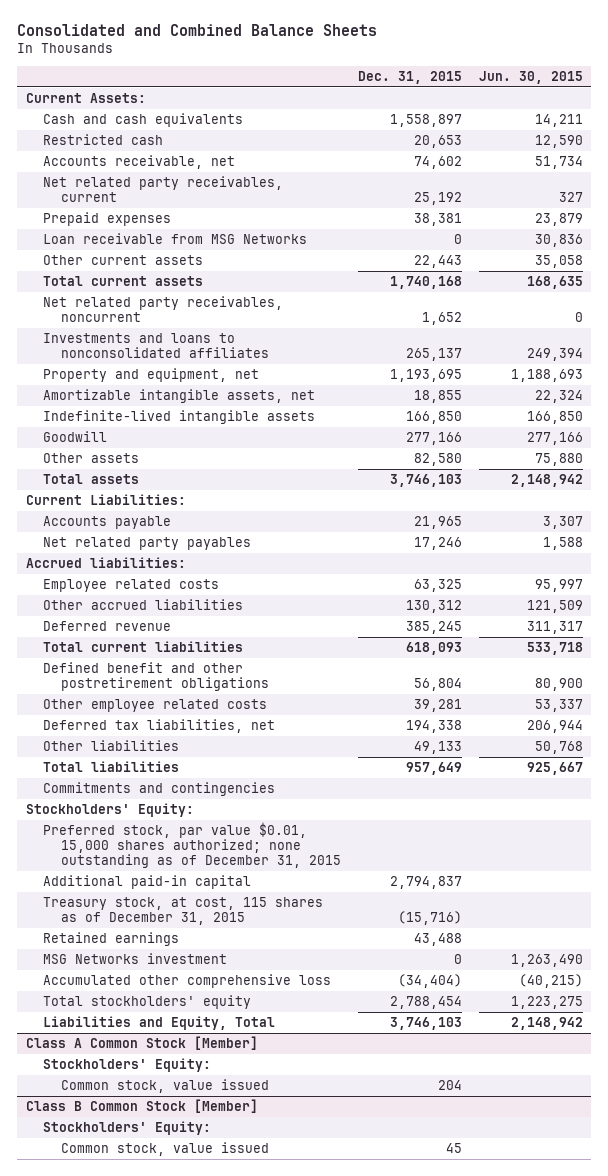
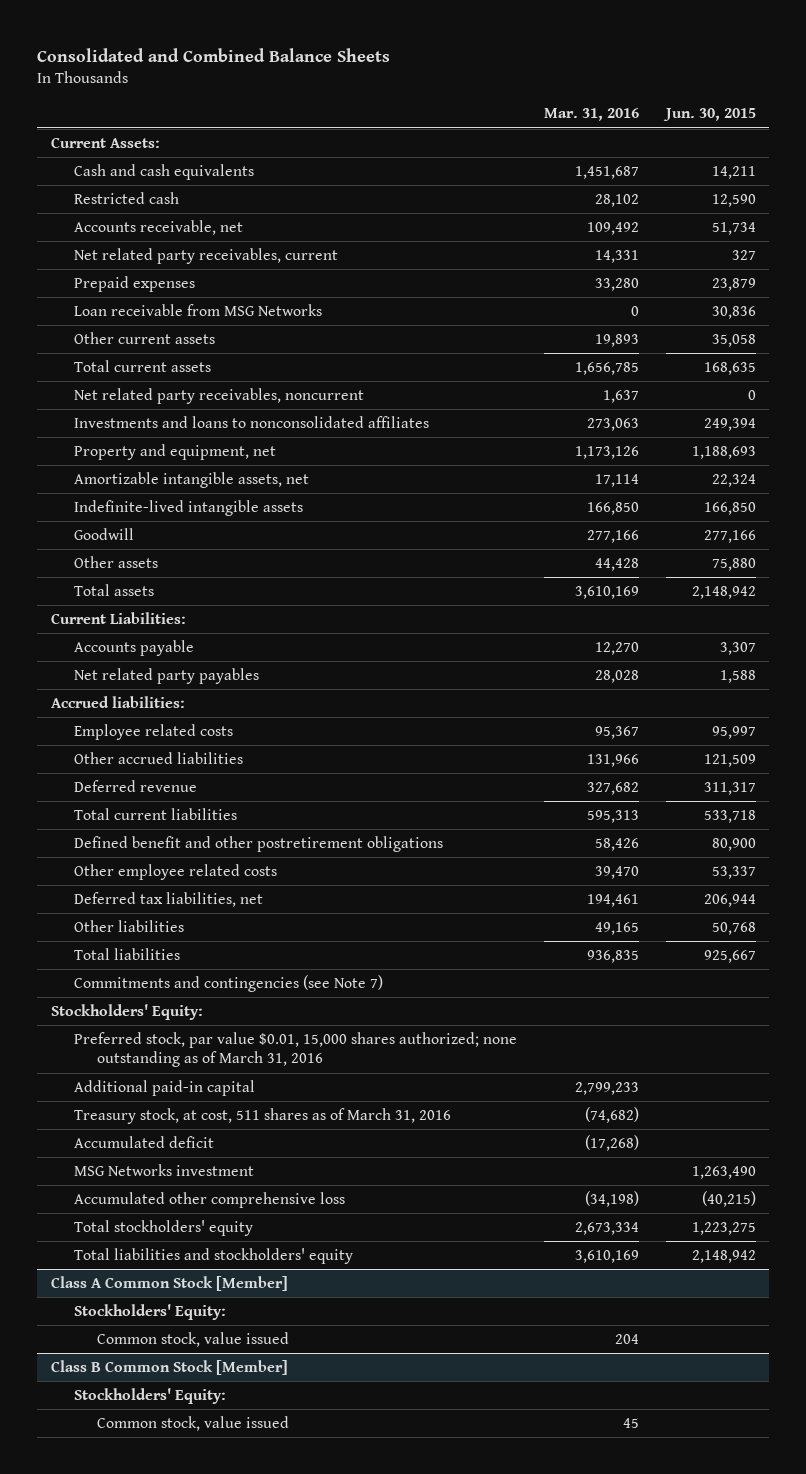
[357,70,462,84] Dec. 31, 2015 -> none
none -> [543,108,639,122] Mar. 31, 2016
[43,782,276,797] Commitments and contingencies -> [73,975,383,993] Commitments and contingencies (see Note 7)
[43,822,341,868] Preferred stock, par value $0.01, 15,000 shares authorized; none outstanding as of December 31, 2015 -> [73,1032,517,1068] Preferred stock, par value $0.01, 15,000 shares authorized; none outstanding as of March 31, 2016
[43,897,324,926] Treasury stock, at cost, 115 shares as of December 31, 2015 -> [73,1108,451,1125] Treasury stock, at cost, 511 shares as of March 31, 2016
[43,932,180,947] Retained earnings -> [73,1136,214,1149] Accumulated deficit
[43,1016,276,1031] Liabilities and Equity, Total -> [73,1248,353,1265] Total liabilities and stockholders' equity

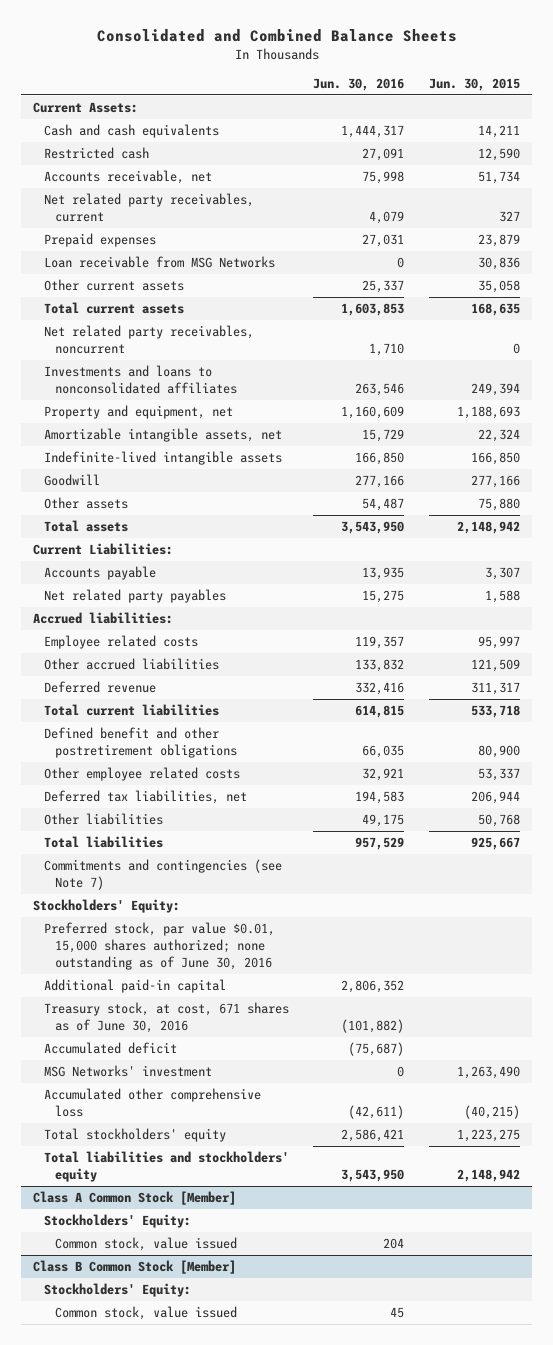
[543,108,639,122] Mar. 31, 2016 -> none
none -> [313,77,405,91] Jun. 30, 2016
[73,1032,517,1068] Preferred stock, par value $0.01, 15,000 shares authorized; none outstanding as of March 31, 2016 -> [44,922,276,970] Preferred stock, par value $0.01, 15,000 shares authorized; none outstanding as of June 30, 2016
[73,1108,451,1125] Treasury stock, at cost, 511 shares as of March 31, 2016 -> [44,1002,290,1033] Treasury stock, at cost, 671 shares as of June 30, 2016
[73,1164,254,1177] MSG Networks investment -> [44,1065,213,1078] MSG Networks' investment

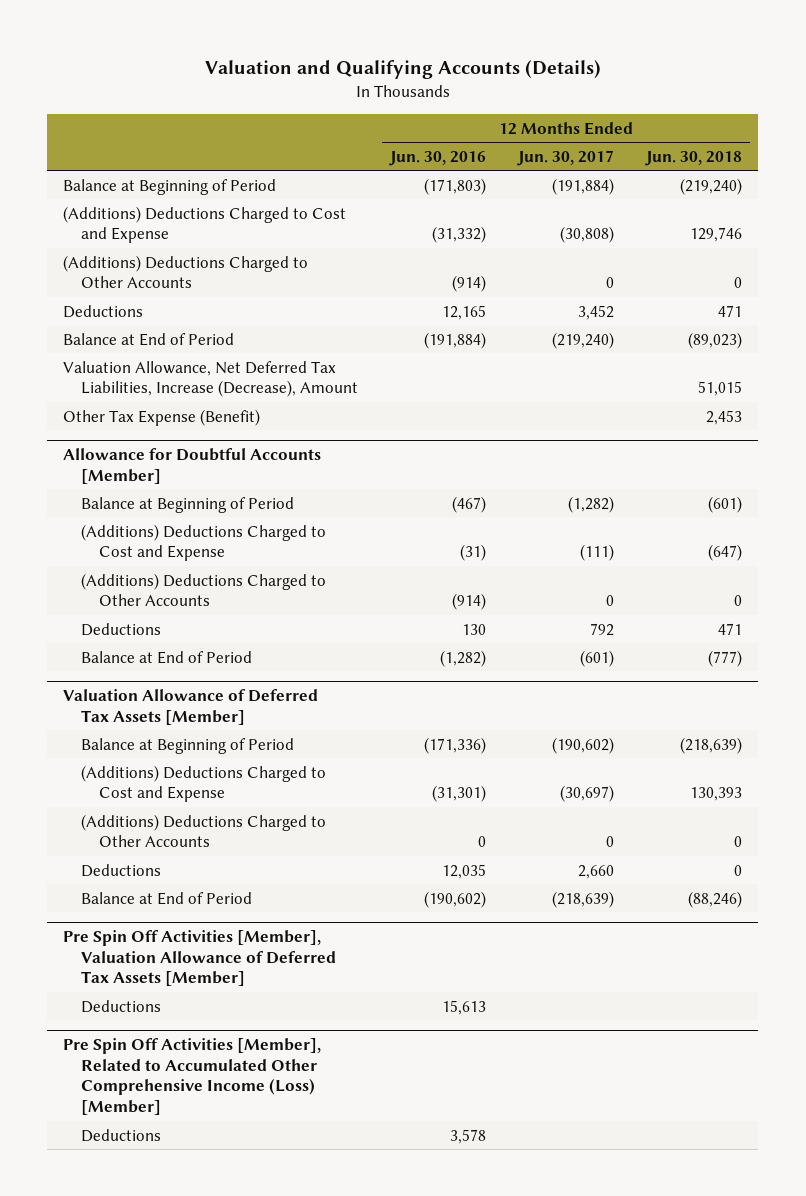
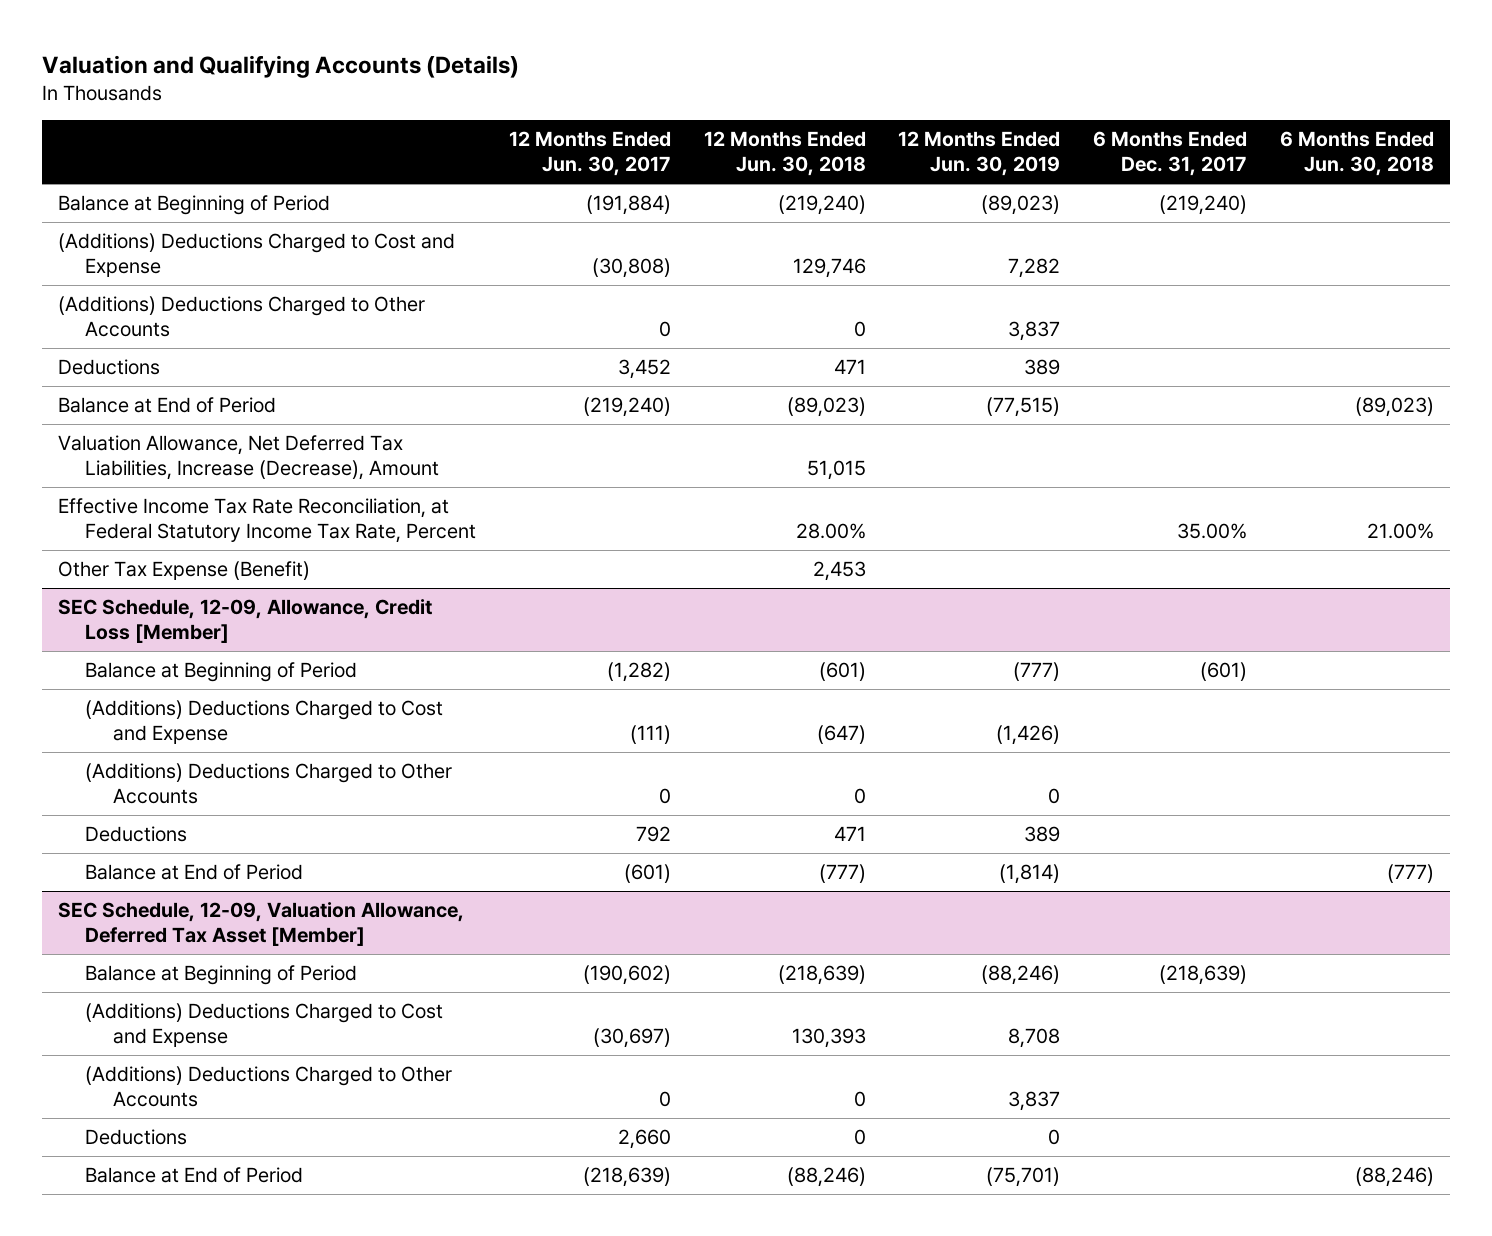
[389,150,487,166] Jun. 30, 2016 -> none
none -> [898,131,1061,177] 12 Months Ended Jun. 30, 2019
none -> [1092,131,1247,177] 6 Months Ended Dec. 31, 2017
none -> [1279,131,1434,177] 6 Months Ended Jun. 30, 2018
none -> [58,498,477,544] Effective Income Tax Rate Reconciliation, at Federal Statutory Income Tax Rate, Percent
[63,448,322,484] Allowance for Doubtful Accounts [Member] -> none
none -> [58,599,433,644] SEC Schedule, 12-09, Allowance, Credit Loss [Member]
[63,689,319,725] Valuation Allowance of Deferred Tax Assets [Member] -> [58,902,465,947] SEC Schedule, 12-09, Valuation Allowance, Deferred Tax Asset [Member]
[63,930,337,987] Pre Spin Off Activities [Member], Valuation Allowance of Deferred Tax Assets [Member] -> none
[81,999,162,1013] Deductions -> none
[63,1038,322,1116] Pre Spin Off Activities [Member], Related to Accumulated Other Comprehensive Income (Loss) [Member] -> none
[81,1128,162,1142] Deductions -> none

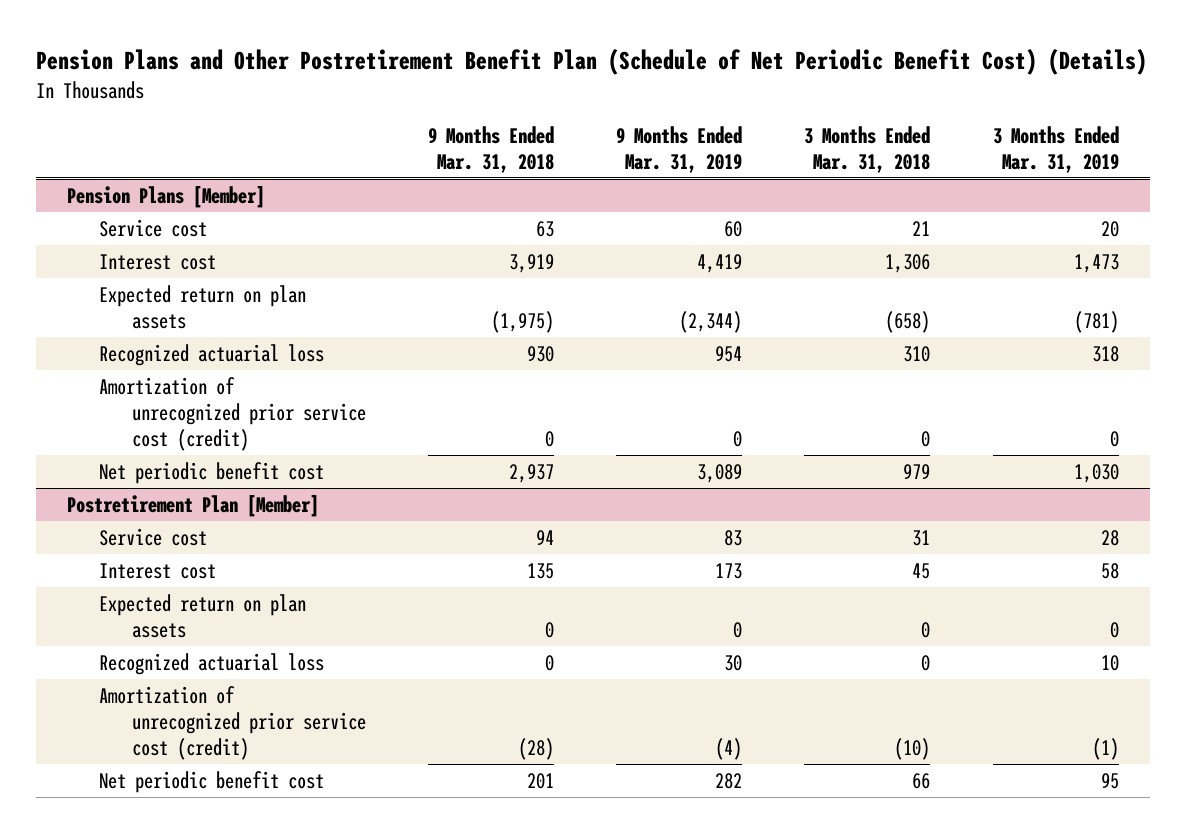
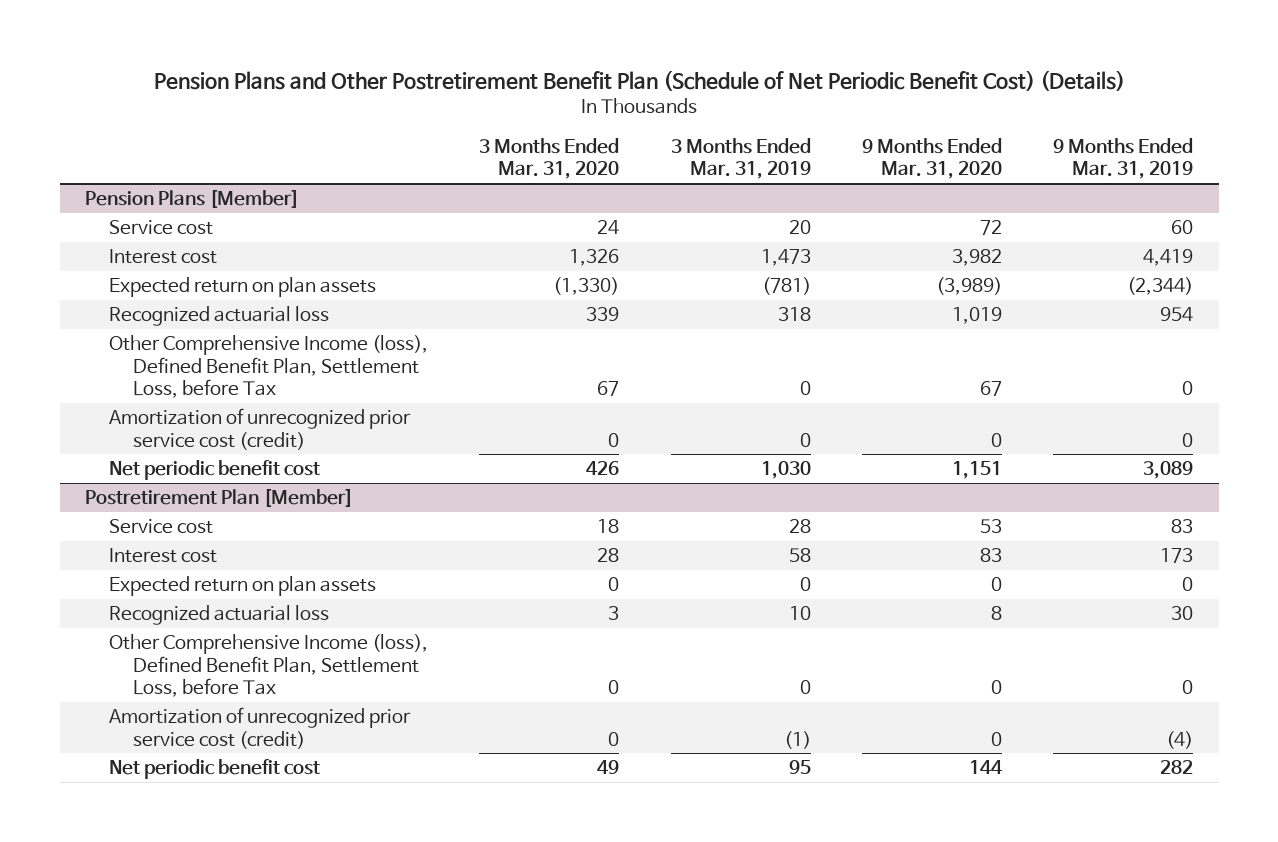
[428,125,555,173] 9 Months Ended Mar. 31, 2018 -> none
[804,125,931,173] 3 Months Ended Mar. 31, 2018 -> none
none -> [479,137,620,180] 3 Months Ended Mar. 31, 2020
none -> [861,137,1002,180] 9 Months Ended Mar. 31, 2020
none -> [109,335,429,398] Other Comprehensive Income (loss), Defined Benefit Plan, Settlement Loss, before Tax
none -> [109,634,429,697] Other Comprehensive Income (loss), Defined Benefit Plan, Settlement Loss, before Tax

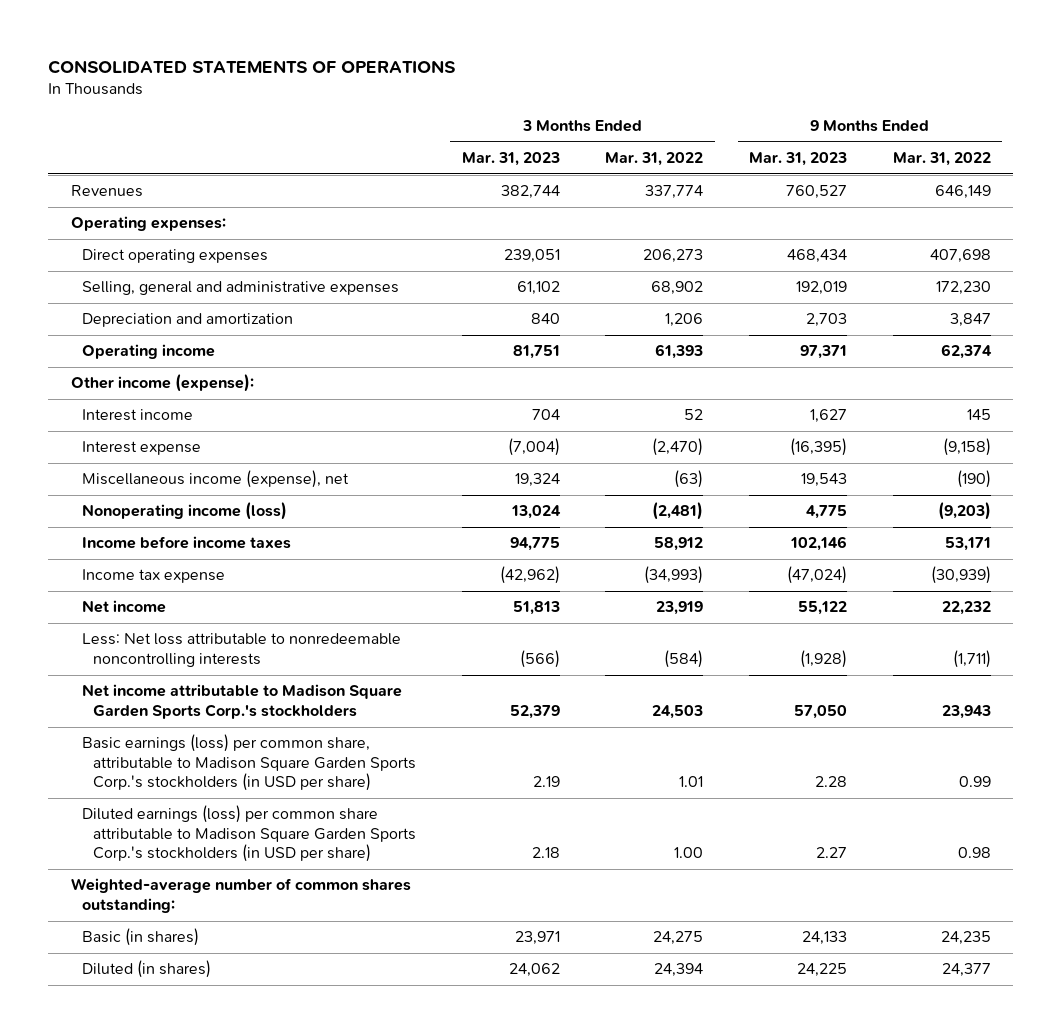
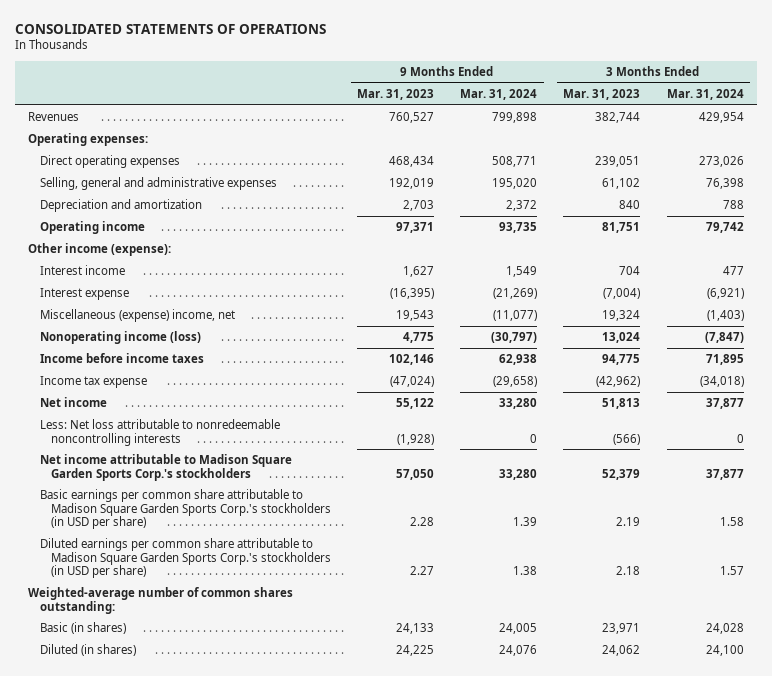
[605,151,704,166] Mar. 31, 2022 -> none
[892,151,991,166] Mar. 31, 2022 -> none
none -> [460,88,538,100] Mar. 31, 2024
none -> [666,88,744,100] Mar. 31, 2024
[82,470,350,489] Miscellaneous income (expense), net -> [39,309,235,323] Miscellaneous (expense) income, net
[82,734,417,792] Basic earnings (loss) per common share, attributable to Madison Square Garden Sports Corp.'s stockholders (in USD per share) -> [39,489,331,530] Basic earnings per common share attributable to Madison Square Garden Sports Corp.'s stockholders (in USD per share)
[82,805,417,863] Diluted earnings (loss) per common share attributable to Madison Square Garden Sports Corp.'s stockholders (in USD per share) -> [39,538,331,579] Diluted earnings per common share attributable to Madison Square Garden Sports Corp.'s stockholders (in USD per share)

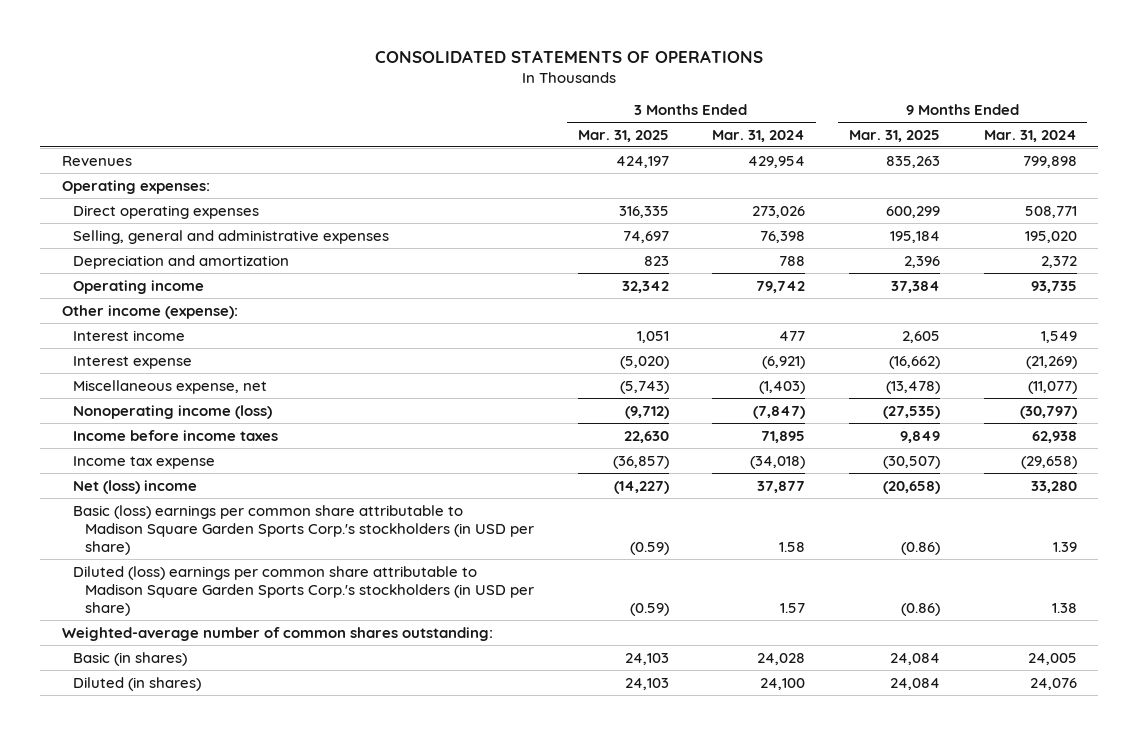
[357,88,435,100] Mar. 31, 2023 -> none
[563,88,641,100] Mar. 31, 2023 -> none
none -> [577,129,669,142] Mar. 31, 2025
none -> [848,129,940,142] Mar. 31, 2025
[39,309,235,323] Miscellaneous (expense) income, net -> [73,379,268,394] Miscellaneous expense, net
[39,397,107,408] Net income -> none
[39,419,280,446] Less: Net loss attributable to nonredeemable noncontrolling interests -> none
[39,454,292,481] Net income attributable to Madison Square Garden Sports Corp.'s stockholders -> [73,479,198,494] Net (loss) income
[39,489,331,530] Basic earnings per common share attributable to Madison Square Garden Sports Corp.'s stockholders (in USD per share) -> [73,504,534,555] Basic (loss) earnings per common share attributable to Madison Square Garden Sports Corp.'s stockholders (in USD per share)
[39,538,331,579] Diluted earnings per common share attributable to Madison Square Garden Sports Corp.'s stockholders (in USD per share) -> [73,565,534,616] Diluted (loss) earnings per common share attributable to Madison Square Garden Sports Corp.'s stockholders (in USD per share)

